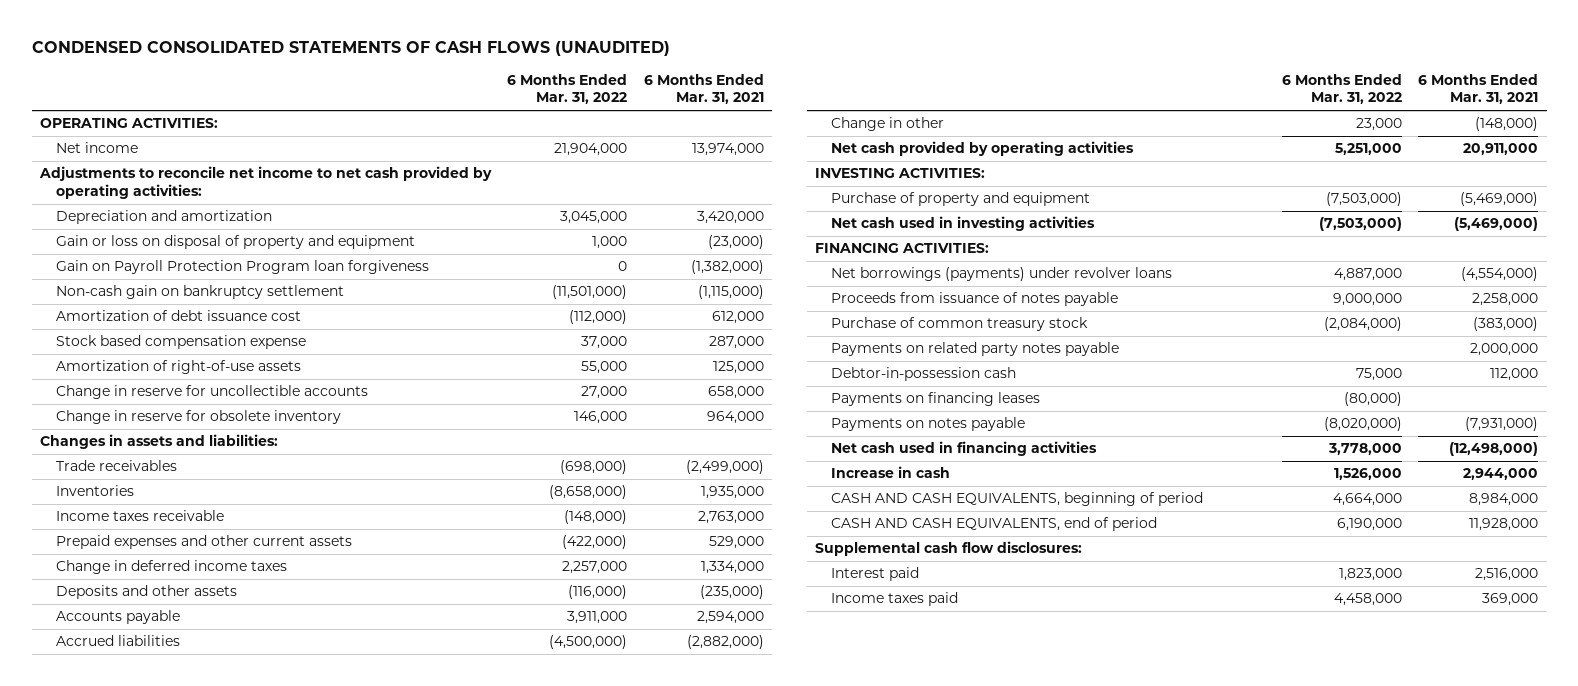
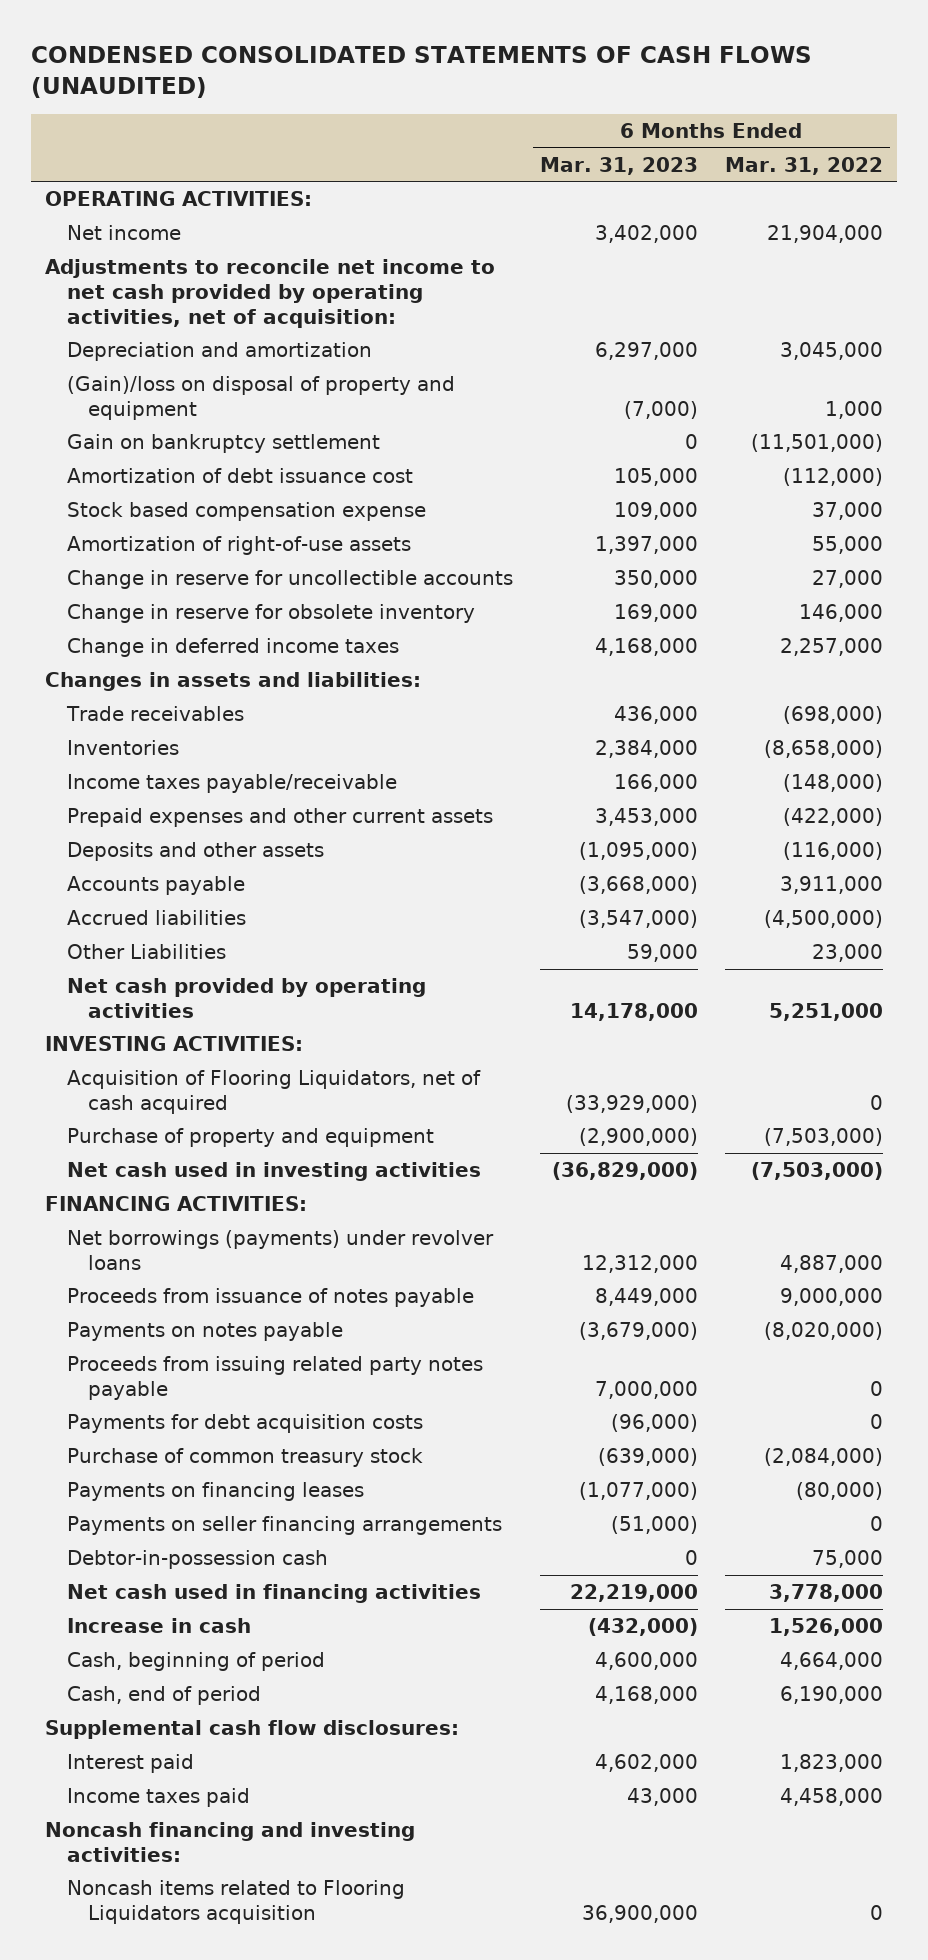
[643,73,764,105] 6 Months Ended Mar. 31, 2021 -> none
none -> [539,156,698,175] Mar. 31, 2023
[38,166,492,199] Adjustments to reconcile net income to net cash provided by operating activities: -> [44,259,495,328] Adjustments to reconcile net income to net cash provided by operating activities, net of acquisition:
[56,260,430,275] Gain on Payroll Protection Program loan forgiveness -> none
[56,235,416,250] Gain or loss on disposal of property and equipment -> [66,376,455,420] (Gain)/loss on disposal of property and equipment
[56,285,345,300] Non-cash gain on bankruptcy settlement -> [66,434,380,454] Gain on bankruptcy settlement
[56,560,288,575] Change in deferred income taxes -> [66,638,399,658] Change in deferred income taxes
[56,510,225,522] Income taxes receivable -> [66,774,397,794] Income taxes payable/receivable
[830,117,944,132] Change in other -> [66,944,226,960] Other Liabilities
none -> [66,1070,481,1114] Acquisition of Flooring Liquidators, net of cash acquired
[830,417,1025,432] Payments on notes payable -> [66,1322,343,1342] Payments on notes payable
none -> [66,1356,483,1400] Proceeds from issuing related party notes payable
none -> [66,1414,423,1434] Payments for debt acquisition costs
[830,342,1119,357] Payments on related party notes payable -> none
none -> [66,1516,502,1536] Payments on seller financing arrangements
[830,367,1016,382] Debtor-in-possession cash -> [66,1550,328,1570] Debtor-in-possession cash
[830,492,1203,507] CASH AND CASH EQUIVALENTS, beginning of period -> [66,1652,325,1672] Cash, beginning of period
[830,517,1157,532] CASH AND CASH EQUIVALENTS, end of period -> [66,1686,261,1706] Cash, end of period
none -> [44,1822,415,1862] Noncash financing and investing activities:
none -> [66,1880,405,1924] Noncash items related to Flooring Liquidators acquisition

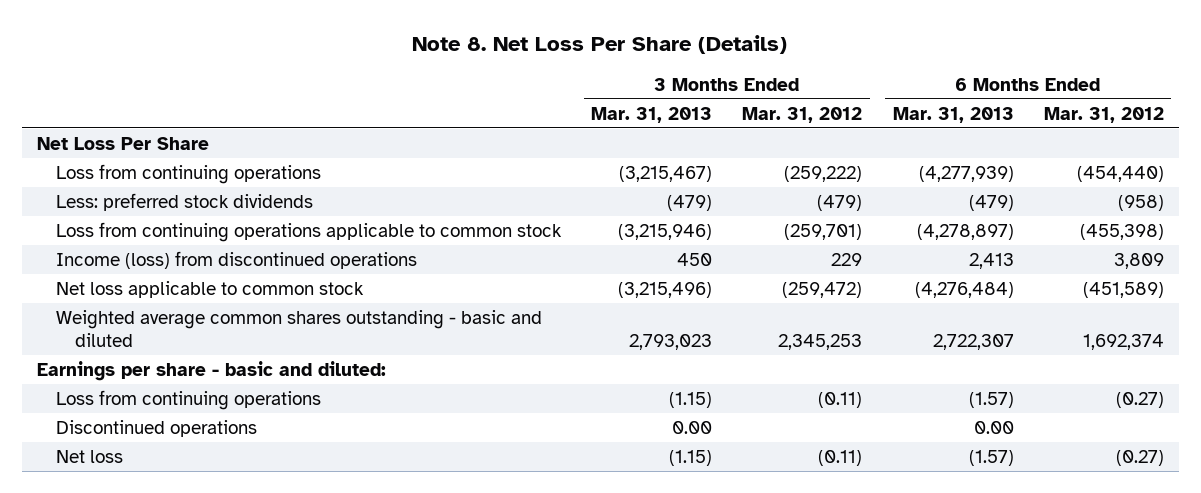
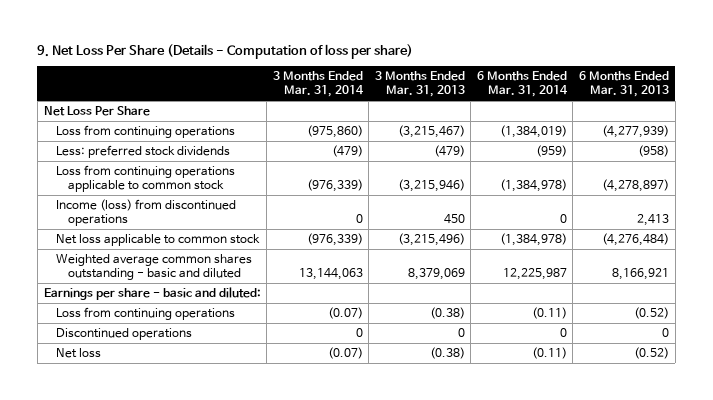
[412,35,788,55] Note 8. Net Loss Per Share (Details) -> [37,44,414,60] 9. Net Loss Per Share (Details - Computation of loss per share)
[742,106,863,123] Mar. 31, 2012 -> none
[1043,106,1164,123] Mar. 31, 2012 -> none
none -> [272,71,364,98] 3 Months Ended Mar. 31, 2014
none -> [476,71,568,98] 6 Months Ended Mar. 31, 2014
[968,194,1014,211] (479) -> [638,144,670,157] (958)
[629,333,713,350] 2,793,023 -> [407,268,465,281] 8,379,069
[932,333,1014,350] 2,722,307 -> [612,268,670,281] 8,166,921
[669,391,713,408] (1.15) -> [429,306,465,319] (0.38)
[968,391,1014,408] (1.57) -> [634,306,670,319] (0.52)
[672,420,713,434] 0.00 -> [457,327,465,337] 0
[973,420,1014,434] 0.00 -> [662,327,670,337] 0
[669,449,713,466] (1.15) -> [429,346,465,359] (0.38)
[968,449,1014,466] (1.57) -> [634,346,670,359] (0.52)

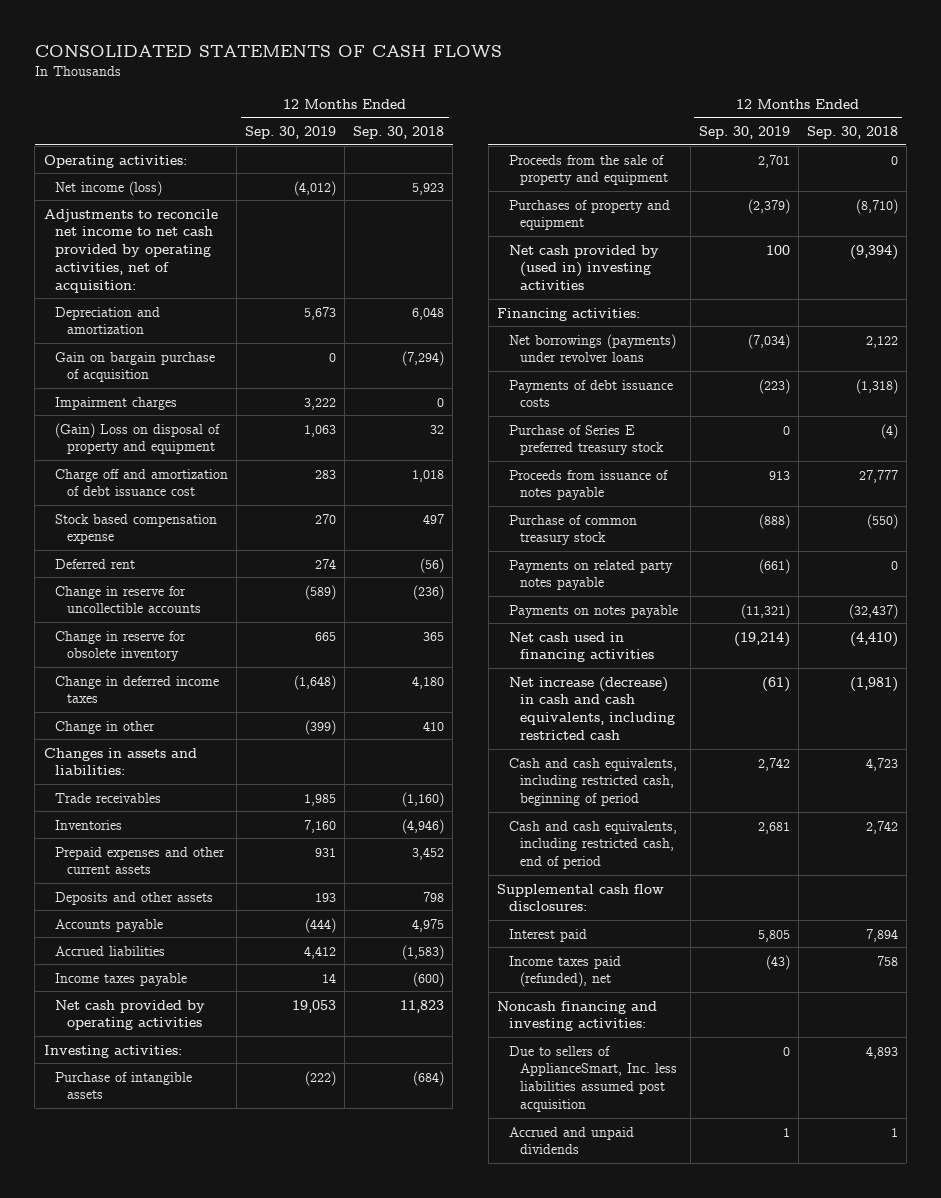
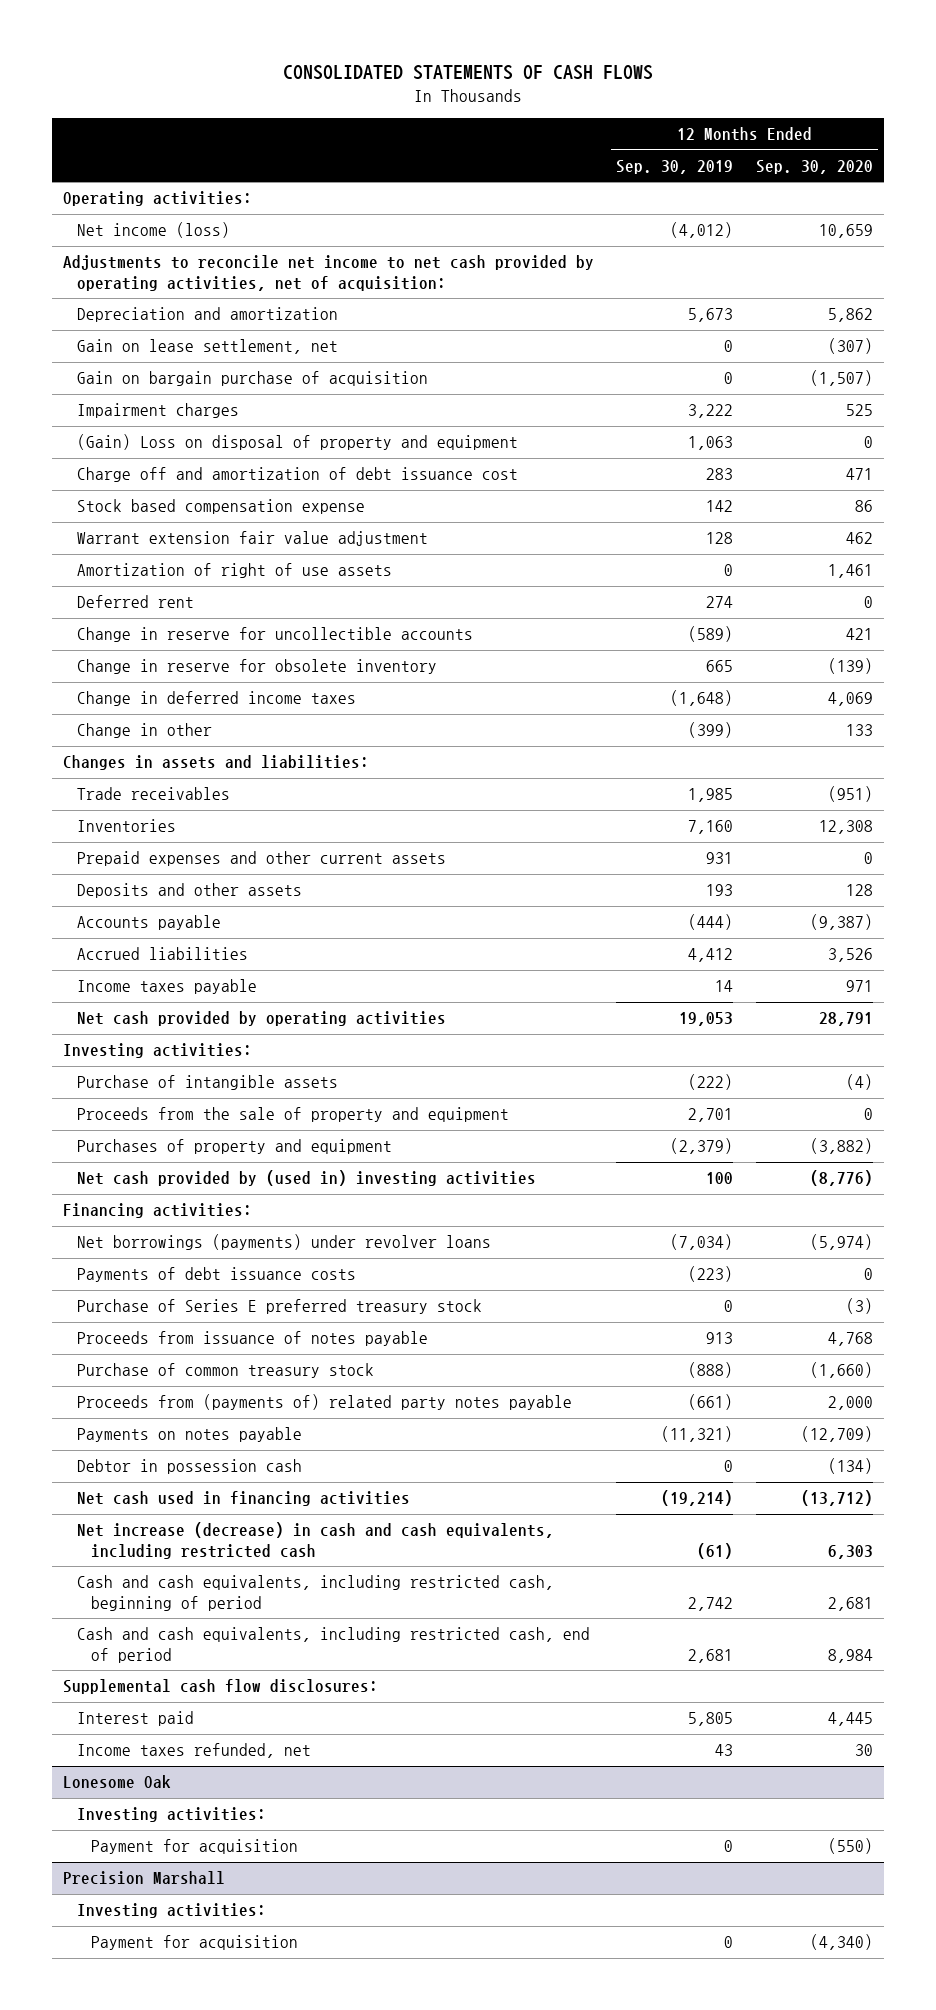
[353,126,445,140] Sep. 30, 2018 -> none
none -> [755,159,873,174] Sep. 30, 2020
none -> [77,339,339,355] Gain on lease settlement, net
[315,513,337,524] 270 -> [706,500,734,513] 142
none -> [77,531,429,547] Warrant extension fair value adjustment
none -> [77,563,393,579] Amortization of right of use assets
[508,559,673,591] Payments on related party notes payable -> [77,1394,573,1411] Proceeds from (payments of) related party notes payable
none -> [77,1459,303,1475] Debtor in possession cash
[496,1000,657,1032] Noncash financing and investing activities: -> none
[508,1045,678,1112] Due to sellers of ApplianceSmart, Inc. less liabilities assumed post acquisition -> none
[508,1126,634,1155] Accrued and unpaid dividends -> none
[508,955,621,988] Income taxes paid (refunded), net -> [77,1743,312,1759] Income taxes refunded, net
[765,954,790,970] (43) -> [715,1744,734,1757] 43
none -> [63,1775,172,1789] Lonesome Oak
none -> [77,1807,267,1823] Investing activities:
none -> [91,1839,299,1855] Payment for acquisition
none -> [63,1871,226,1886] Precision Marshall
none -> [77,1903,267,1919] Investing activities:
none -> [91,1935,299,1951] Payment for acquisition

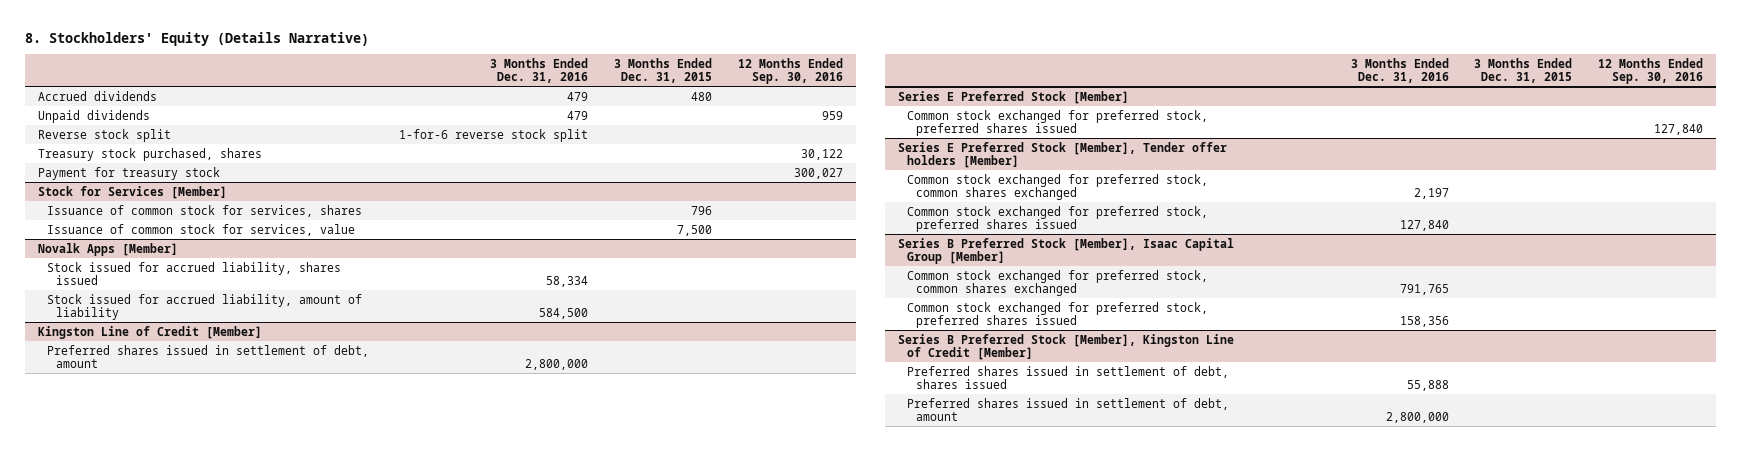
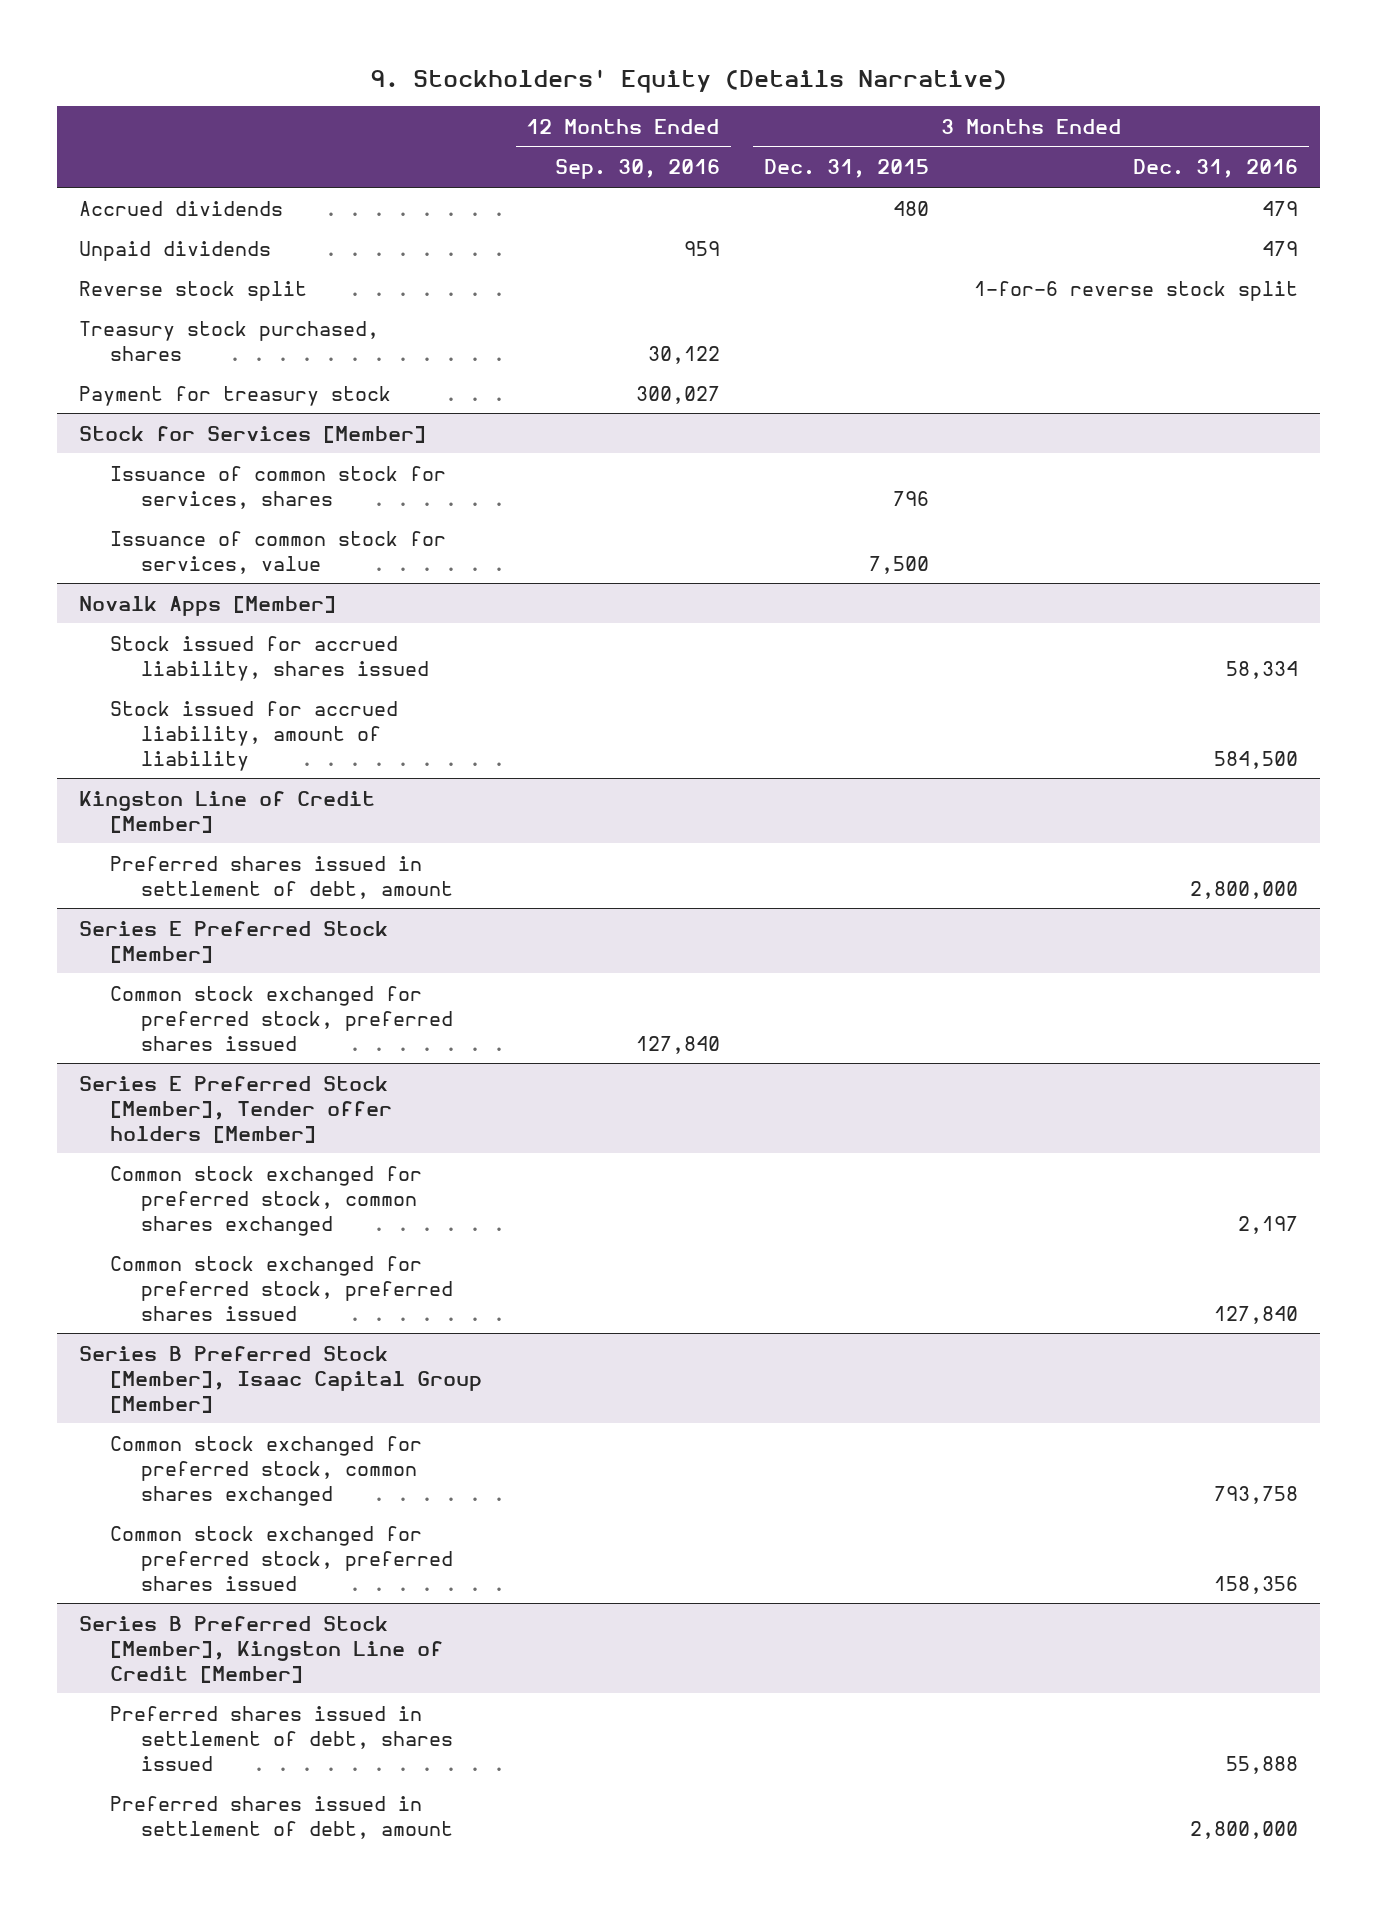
[24,31,369,46] 8. Stockholders' Equity (Details Narrative) -> [369,69,1007,94] 9. Stockholders' Equity (Details Narrative)
[1399,283,1449,295] 791,765 -> [1214,1485,1299,1504] 793,758

